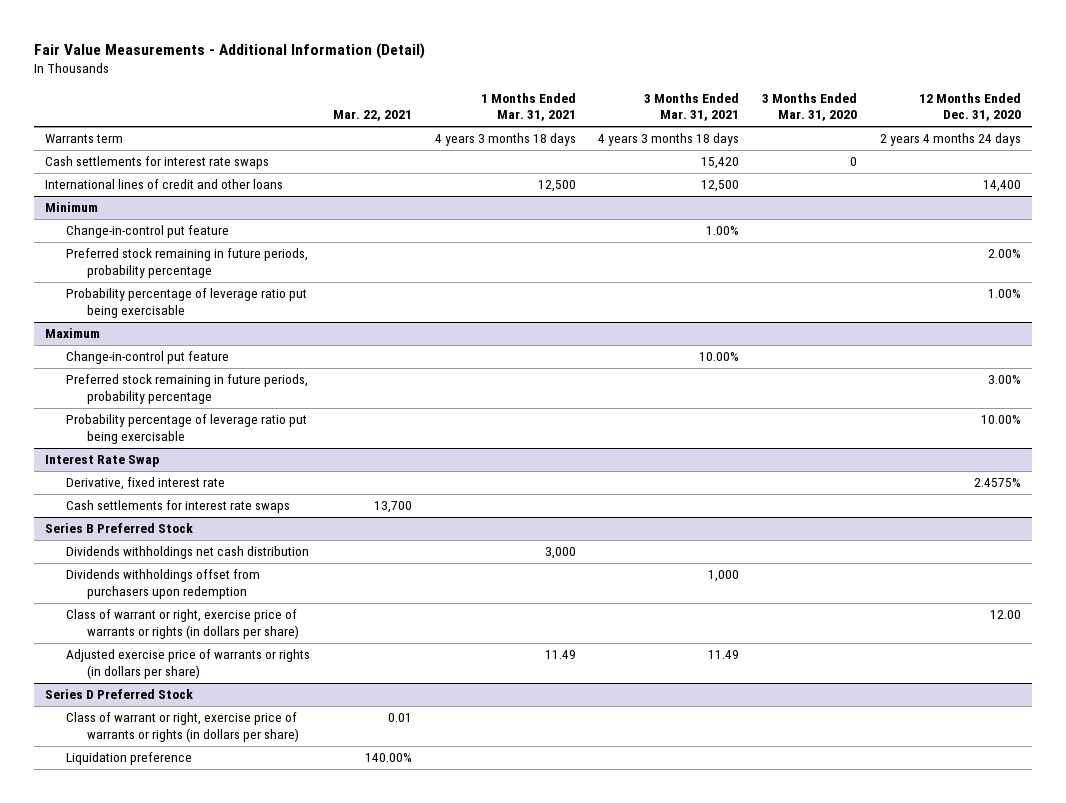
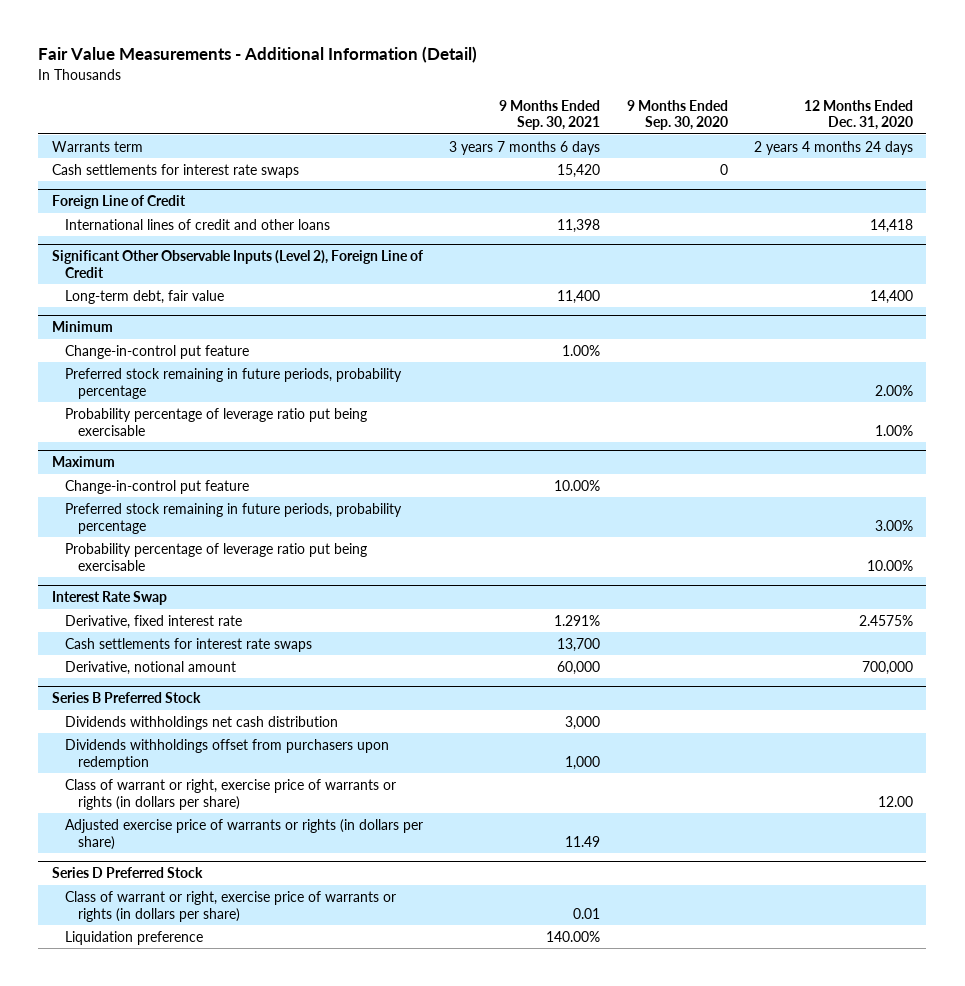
[332,110,412,122] Mar. 22, 2021 -> none
[480,92,576,122] 1 Months Ended Mar. 31, 2021 -> none
[644,92,740,122] 3 Months Ended Mar. 31, 2021 -> none
[761,92,857,122] 3 Months Ended Mar. 31, 2020 -> none
none -> [499,99,601,131] 9 Months Ended Sep. 30, 2021
none -> [626,99,728,131] 9 Months Ended Sep. 30, 2020
[44,179,283,190] International lines of credit and other loans -> none
none -> [51,195,186,210] Foreign Line of Credit
none -> [64,218,330,230] International lines of credit and other loans
none -> [51,250,423,278] Significant Other Observable Inputs (Level 2), Foreign Line of Credit
none -> [64,289,224,304] Long-term debt, fair value
none -> [64,660,236,675] Derivative, notional amount

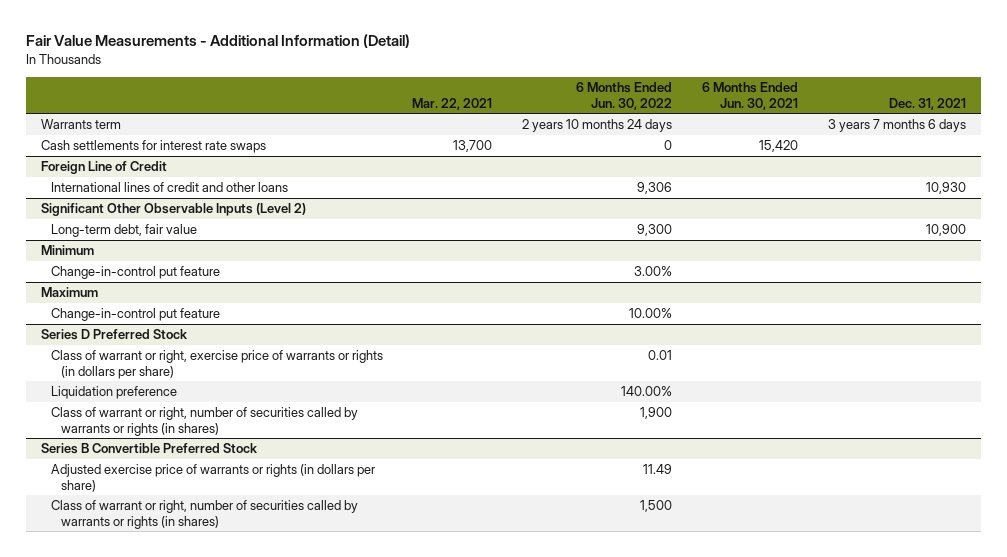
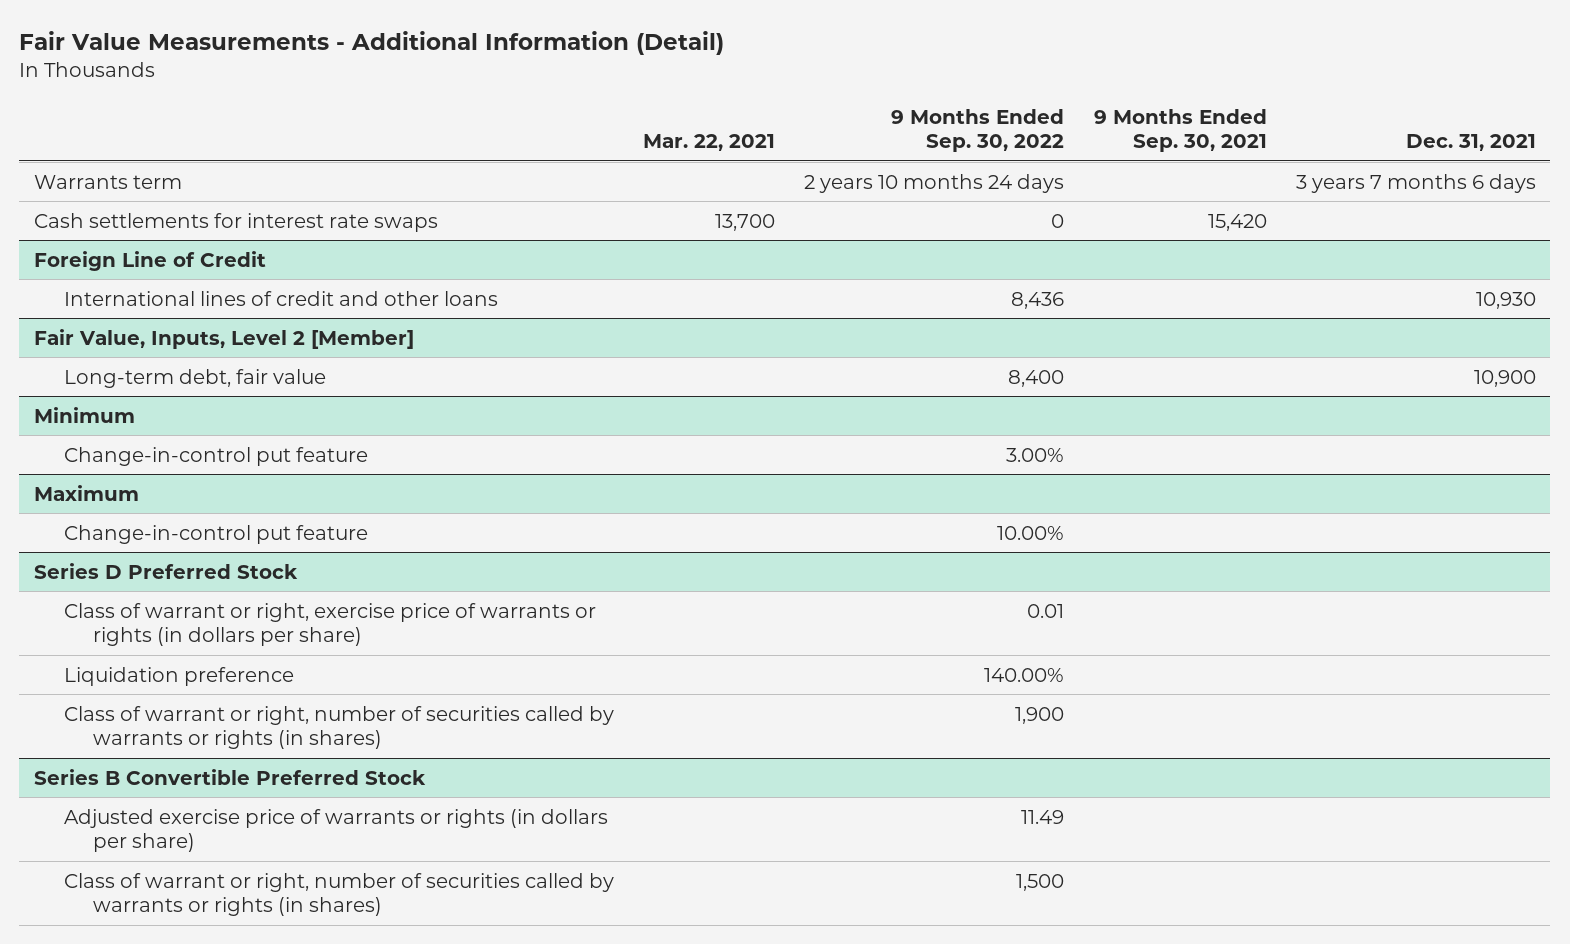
[576,82,673,111] 6 Months Ended Jun. 30, 2022 -> none
[702,82,799,111] 6 Months Ended Jun. 30, 2021 -> none
none -> [891,108,1065,153] 9 Months Ended Sep. 30, 2022
none -> [1093,108,1267,153] 9 Months Ended Sep. 30, 2021
[40,203,306,217] Significant Other Observable Inputs (Level 2) -> [34,328,415,349] Fair Value, Inputs, Level 2 [Member]

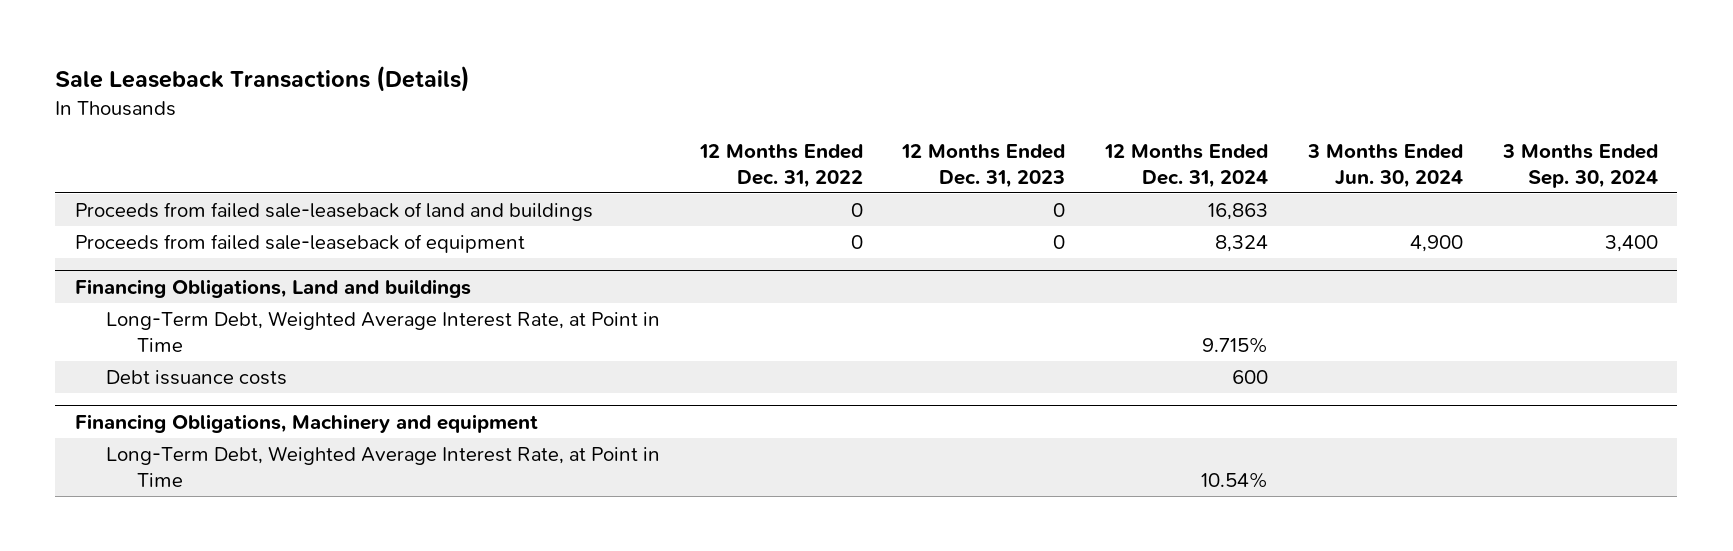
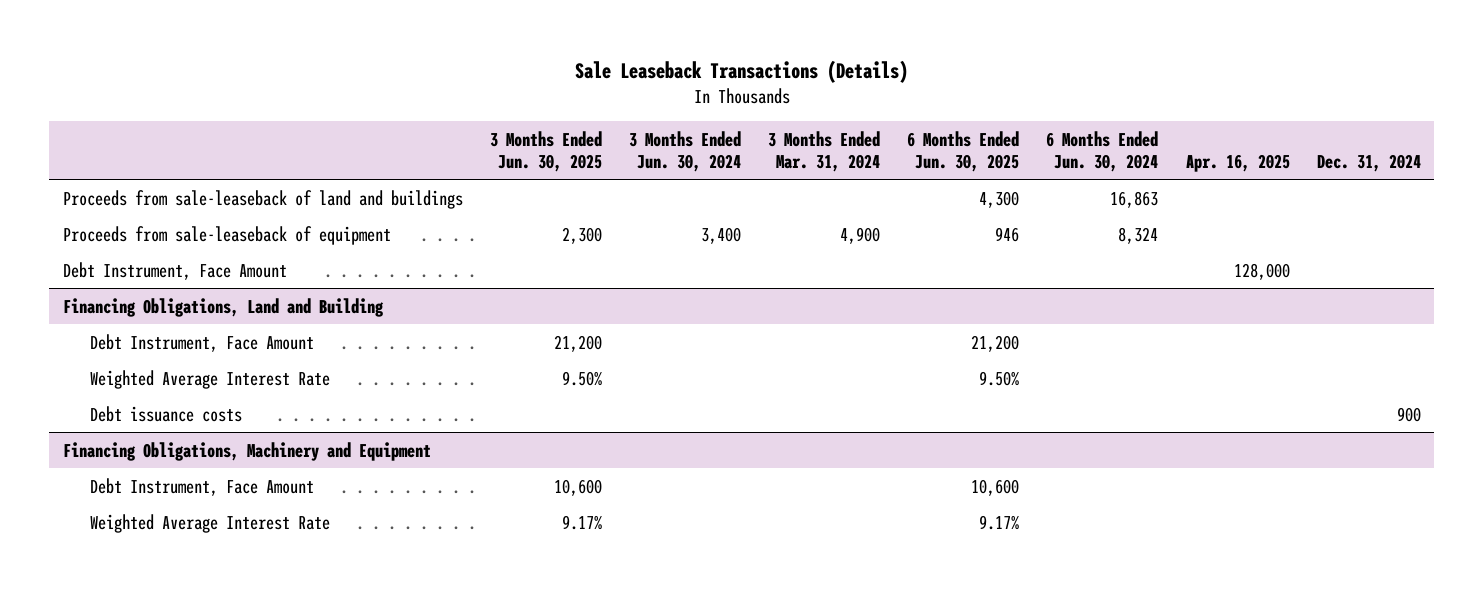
[698,144,863,188] 12 Months Ended Dec. 31, 2022 -> none
[901,144,1066,188] 12 Months Ended Dec. 31, 2023 -> none
[1104,144,1269,188] 12 Months Ended Dec. 31, 2024 -> none
[1501,144,1658,188] 3 Months Ended Sep. 30, 2024 -> none
none -> [490,130,603,172] 3 Months Ended Jun. 30, 2025
none -> [768,130,881,172] 3 Months Ended Mar. 31, 2024
none -> [907,130,1020,172] 6 Months Ended Jun. 30, 2025
none -> [1046,130,1159,172] 6 Months Ended Jun. 30, 2024
none -> [1185,153,1290,172] Apr. 16, 2025
none -> [1316,153,1421,172] Dec. 31, 2024
[75,201,594,221] Proceeds from failed sale-leaseback of land and buildings -> [62,189,463,209] Proceeds from sale-leaseback of land and buildings
[75,233,526,253] Proceeds from failed sale-leaseback of equipment -> [62,225,391,245] Proceeds from sale-leaseback of equipment
[1409,234,1463,252] 4,900 -> [701,226,742,244] 3,400
none -> [62,261,287,280] Debt Instrument, Face Amount
[75,278,472,298] Financing Obligations, Land and buildings -> [62,297,384,317] Financing Obligations, Land and Building
none -> [89,333,314,352] Debt Instrument, Face Amount
[106,310,661,352] Long-Term Debt, Weighted Average Interest Rate, at Point in Time -> [89,369,330,389] Weighted Average Interest Rate
[75,413,539,433] Financing Obligations, Machinery and equipment -> [62,441,431,461] Financing Obligations, Machinery and Equipment
none -> [89,477,314,496] Debt Instrument, Face Amount
[106,445,661,487] Long-Term Debt, Weighted Average Interest Rate, at Point in Time -> [89,513,330,533] Weighted Average Interest Rate

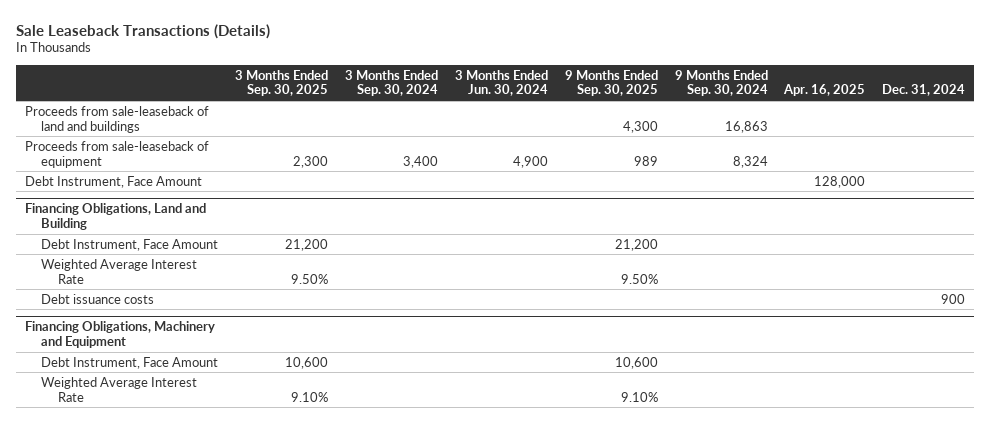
[490,130,603,172] 3 Months Ended Jun. 30, 2025 -> none
[768,130,881,172] 3 Months Ended Mar. 31, 2024 -> none
[907,130,1020,172] 6 Months Ended Jun. 30, 2025 -> none
[1046,130,1159,172] 6 Months Ended Jun. 30, 2024 -> none
none -> [235,69,329,97] 3 Months Ended Sep. 30, 2025
none -> [345,69,439,97] 3 Months Ended Sep. 30, 2024
none -> [564,69,658,97] 9 Months Ended Sep. 30, 2025
none -> [674,69,768,97] 9 Months Ended Sep. 30, 2024
[701,226,742,244] 3,400 -> [512,155,548,168] 4,900

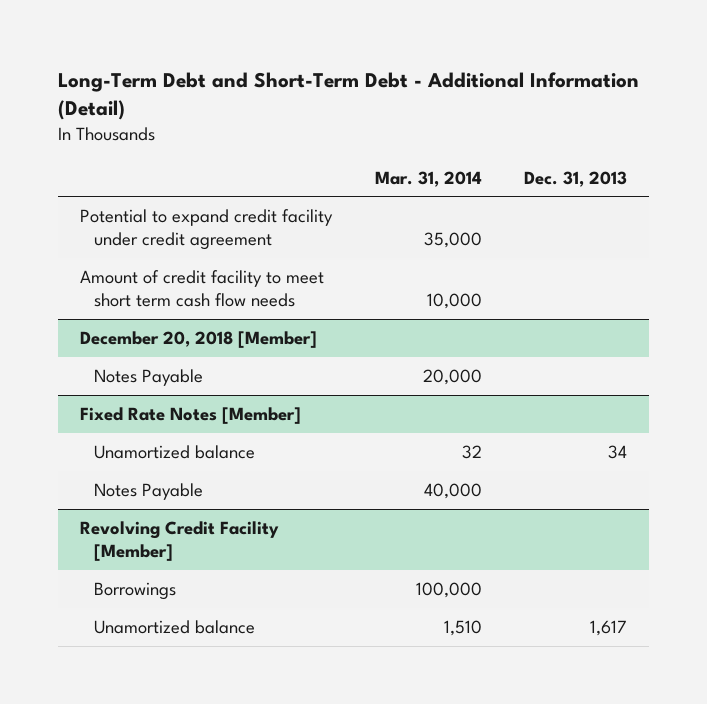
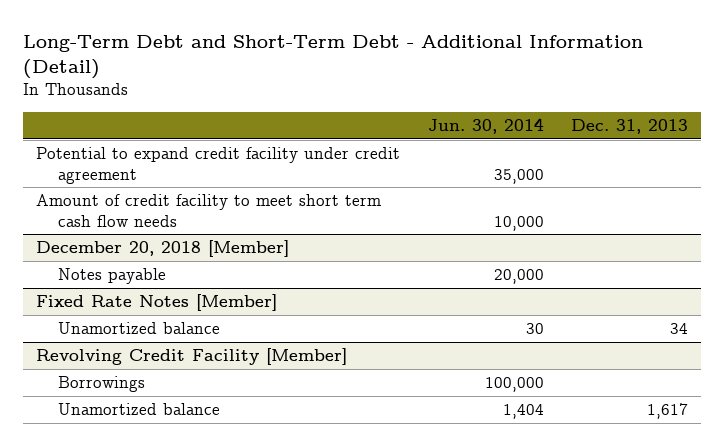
[374,170,482,187] Mar. 31, 2014 -> none
none -> [427,117,544,134] Jun. 30, 2014
[93,368,203,386] Notes Payable -> [58,268,167,285] Notes payable
[93,482,203,500] Notes Payable -> none

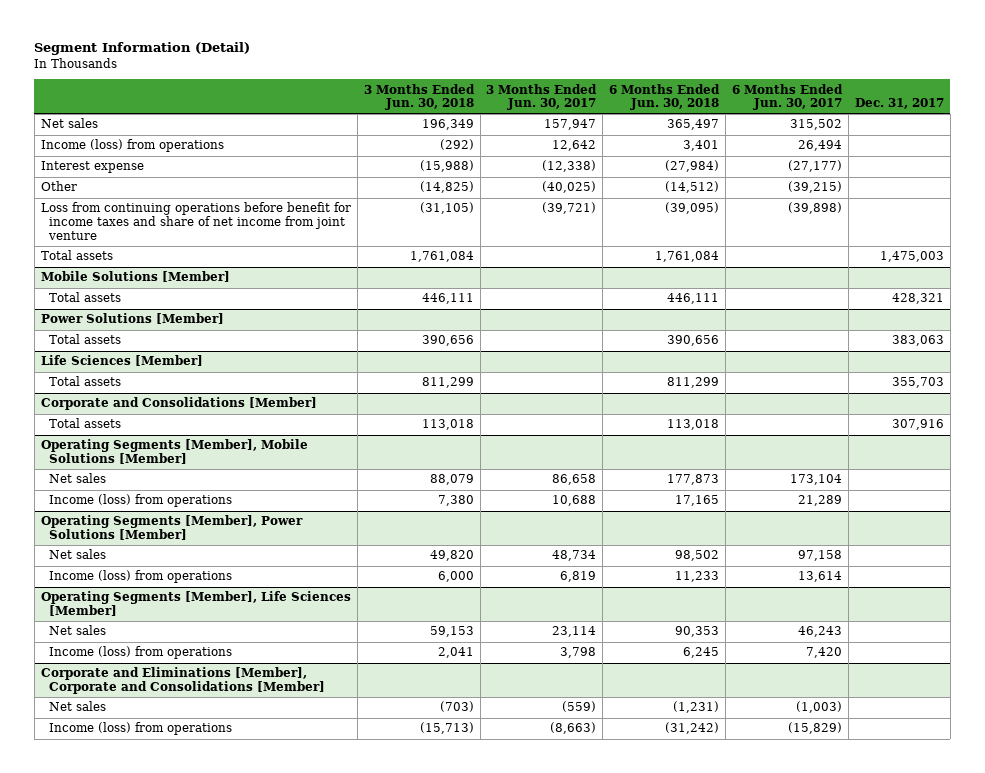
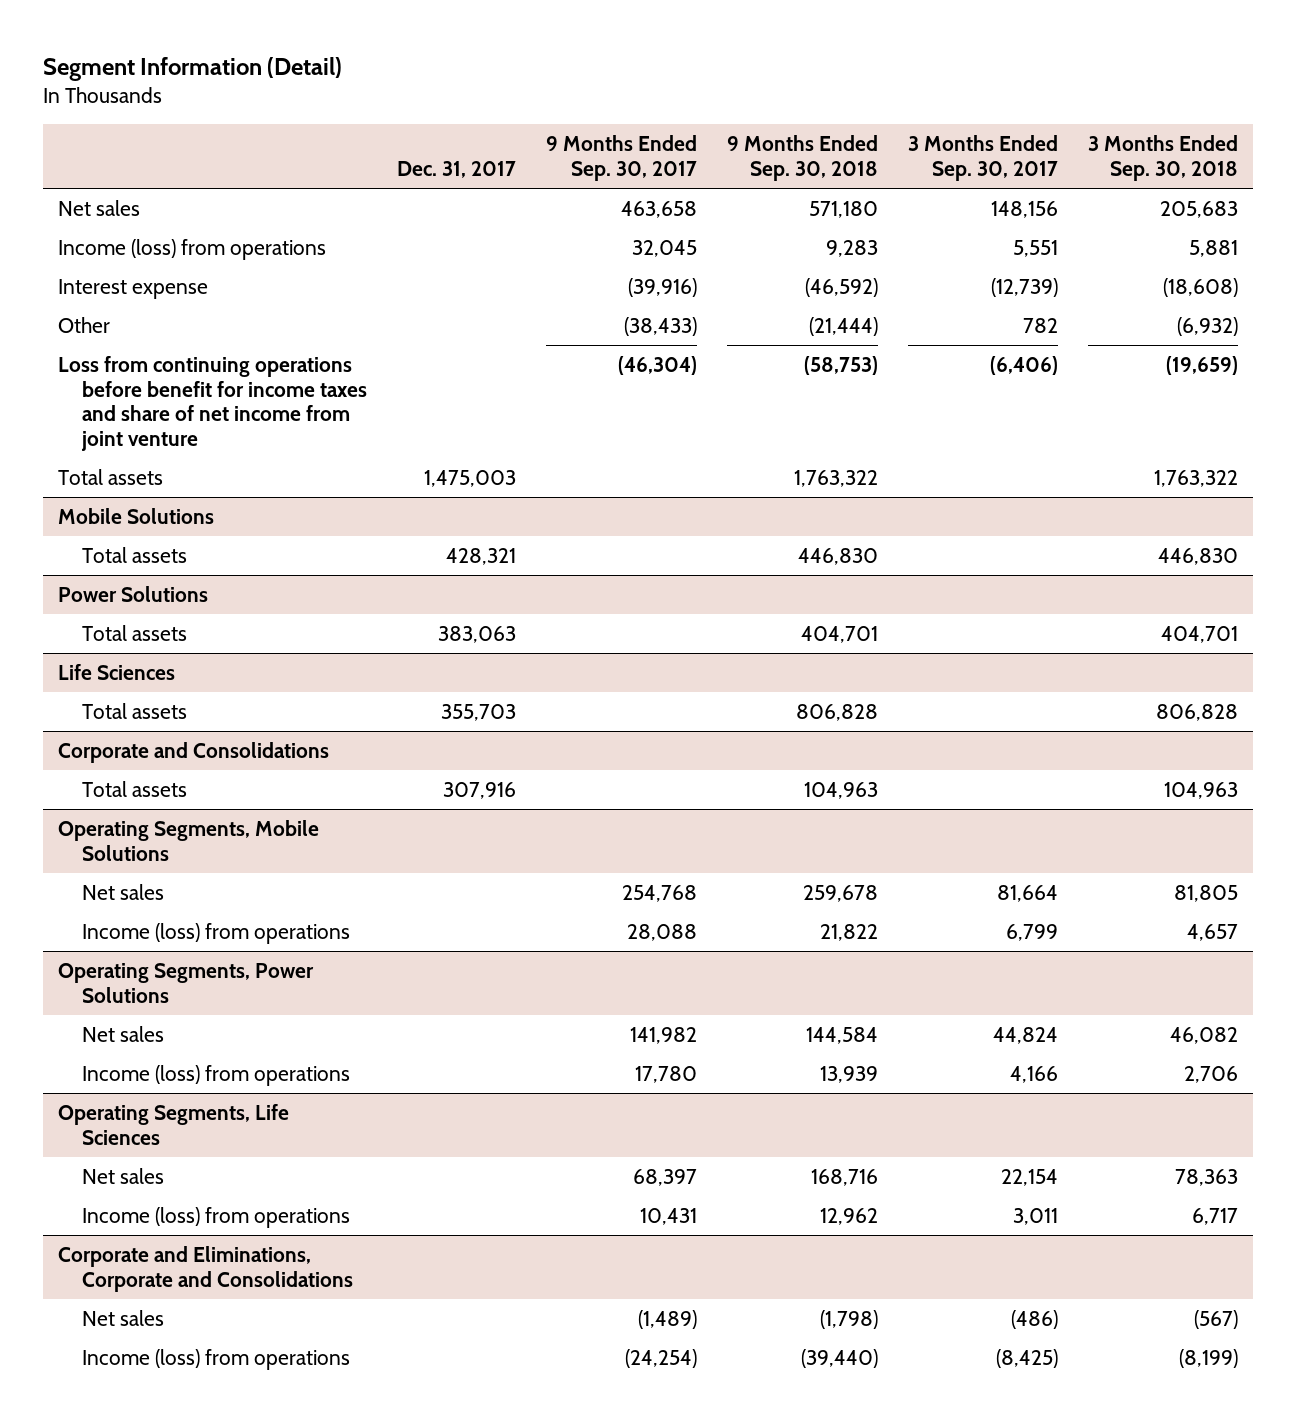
[363,83,475,111] 3 Months Ended Jun. 30, 2018 -> none
[486,83,598,111] 3 Months Ended Jun. 30, 2017 -> none
[609,83,721,111] 6 Months Ended Jun. 30, 2018 -> none
[732,83,844,111] 6 Months Ended Jun. 30, 2017 -> none
none -> [545,135,697,181] 9 Months Ended Sep. 30, 2017
none -> [726,135,878,181] 9 Months Ended Sep. 30, 2018
none -> [907,135,1058,181] 3 Months Ended Sep. 30, 2017
none -> [1087,135,1238,181] 3 Months Ended Sep. 30, 2018
[40,271,230,283] Mobile Solutions [Member] -> [58,508,215,525] Mobile Solutions
[40,313,224,325] Power Solutions [Member] -> [58,586,209,603] Power Solutions
[40,355,203,367] Life Sciences [Member] -> [58,664,176,681] Life Sciences
[40,397,317,411] Corporate and Consolidations [Member] -> [58,742,330,764] Corporate and Consolidations
[40,439,308,465] Operating Segments [Member], Mobile Solutions [Member] -> [58,820,320,861] Operating Segments, Mobile Solutions
[40,515,303,541] Operating Segments [Member], Power Solutions [Member] -> [58,963,315,1003] Operating Segments, Power Solutions
[40,591,351,617] Operating Segments [Member], Life Sciences [Member] -> [58,1104,290,1145] Operating Segments, Life Sciences
[40,667,325,695] Corporate and Eliminations [Member], Corporate and Consolidations [Member] -> [58,1246,353,1292] Corporate and Eliminations, Corporate and Consolidations

